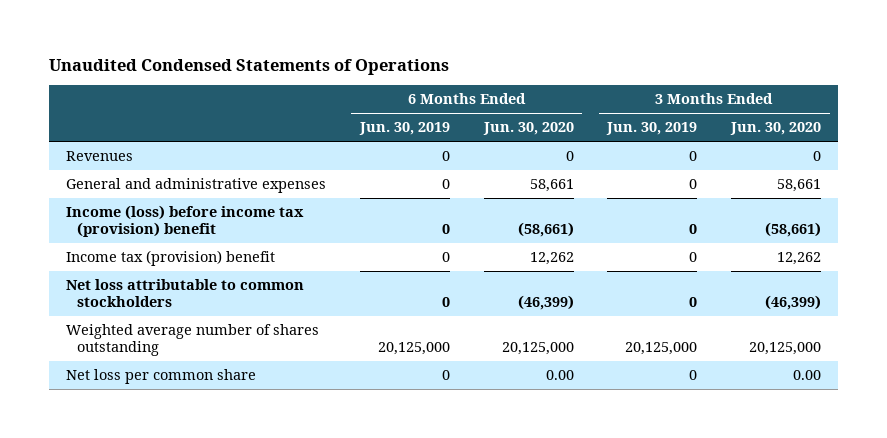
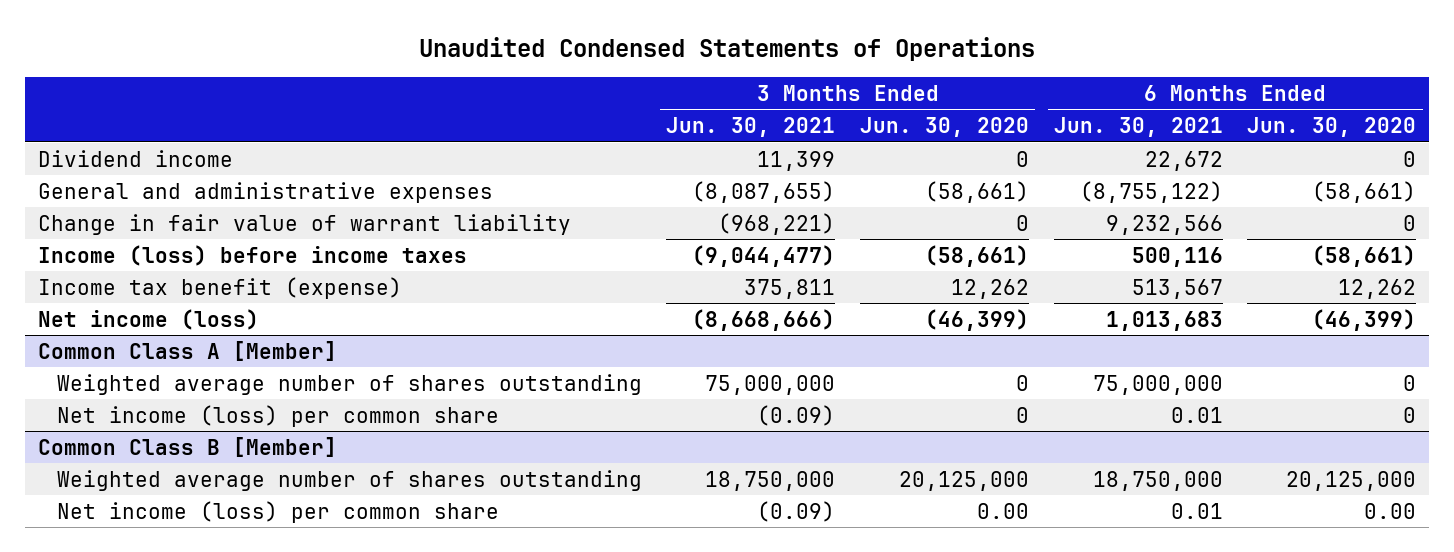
[358,122,450,136] Jun. 30, 2019 -> none
[606,122,698,136] Jun. 30, 2019 -> none
none -> [666,117,836,138] Jun. 30, 2021
none -> [1053,117,1223,138] Jun. 30, 2021
[65,151,133,162] Revenues -> none
none -> [37,149,233,167] Dividend income
[529,179,574,193] 58,661 -> [1312,180,1417,203] (58,661)
[777,179,822,193] 58,661 -> [925,180,1030,203] (58,661)
none -> [37,213,571,235] Change in fair value of warrant liability
[65,205,304,237] Income (loss) before income tax (provision) benefit -> [37,244,467,266] Income (loss) before income taxes
[65,250,275,267] Income tax (provision) benefit -> [37,276,402,299] Income tax benefit (expense)
[65,279,304,307] Net loss attributable to common stockholders -> [37,308,259,330] Net income (loss)
none -> [37,340,337,361] Common Class A [Member]
none -> [56,373,642,395] Weighted average number of shares outstanding
none -> [56,404,499,427] Net income (loss) per common share
none -> [37,436,337,457] Common Class B [Member]
[65,369,256,385] Net loss per common share -> [56,500,499,523] Net income (loss) per common share

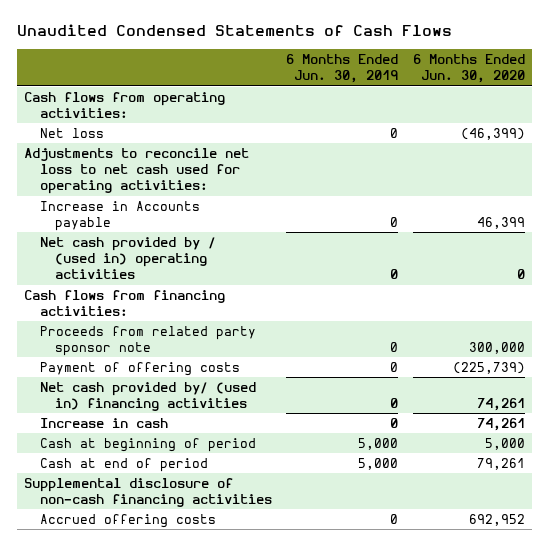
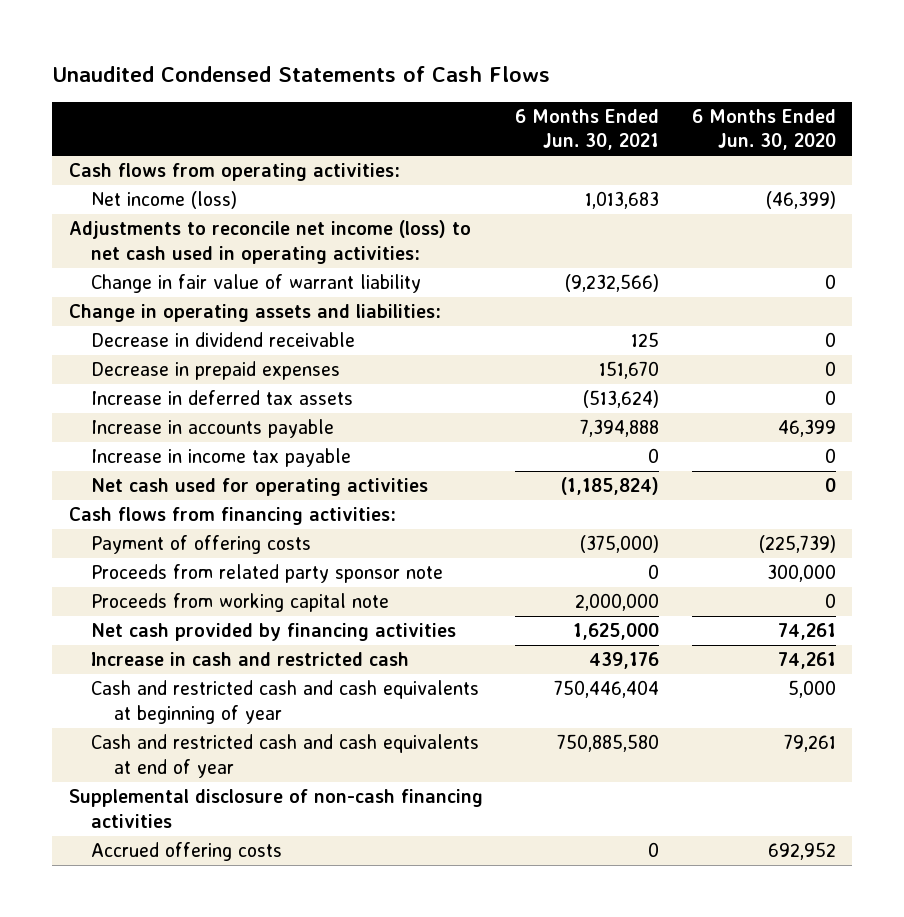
[286,54,399,84] 6 Months Ended Jun. 30, 2019 -> none
none -> [515,109,660,151] 6 Months Ended Jun. 30, 2021
[39,128,104,139] Net loss -> [91,191,238,210] Net income (loss)
none -> [68,220,471,264] Adjustments to reconcile net income (loss) to net cash used in operating activities:
none -> [91,274,422,294] Change in fair value of warrant liability
[23,148,249,195] Adjustments to reconcile net loss to net cash used for operating activities: -> [68,304,441,323] Change in operating assets and liabilities:
none -> [91,332,356,348] Decrease in dividend receivable
none -> [91,361,341,381] Decrease in prepaid expenses
none -> [91,390,354,406] Increase in deferred tax assets
[39,201,200,232] Increase in Accounts payable -> [91,419,335,439] Increase in accounts payable
none -> [91,448,352,468] Increase in income tax payable
[39,237,216,280] Net cash provided by / (used in) operating activities -> [91,478,429,497] Net cash used for operating activities
[39,326,256,357] Proceeds from related party sponsor note -> [91,564,444,584] Proceeds from related party sponsor note
none -> [91,593,390,613] Proceeds from working capital note
[39,382,256,412] Net cash provided by/ (used in) financing activities -> [91,623,457,642] Net cash provided by financing activities
[39,418,168,429] Increase in cash -> [91,652,410,667] Increase in cash and restricted cash
[39,438,256,453] Cash at beginning of period -> [91,680,480,724] Cash and restricted cash and cash equivalents at beginning of year
[39,458,208,473] Cash at end of period -> [91,734,480,778] Cash and restricted cash and cash equivalents at end of year

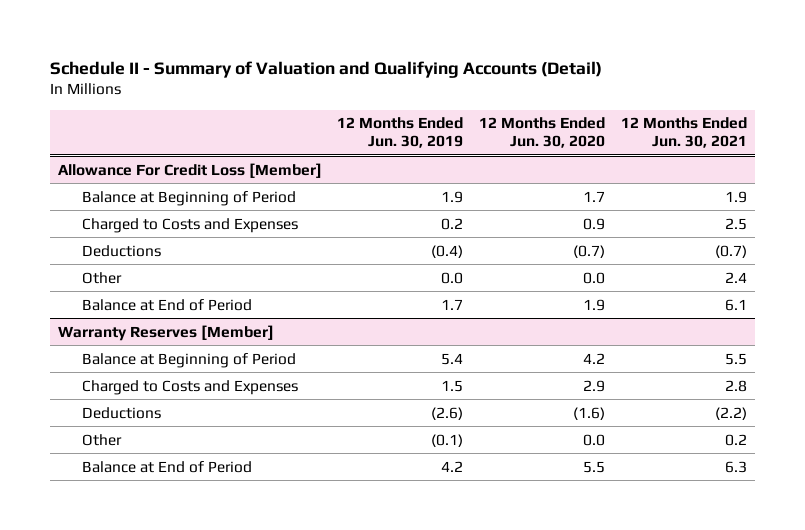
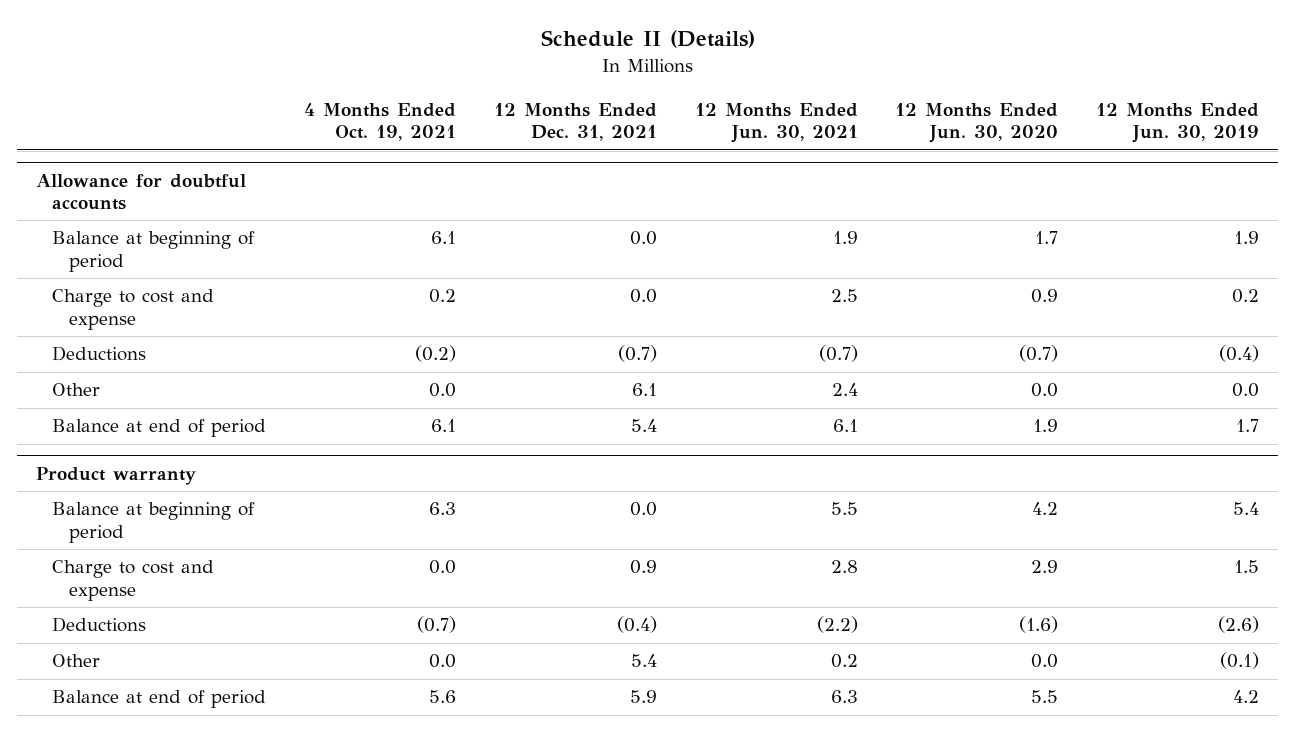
[49,60,602,78] Schedule II - Summary of Valuation and Qualifying Accounts (Detail) -> [540,30,755,49] Schedule II (Details)
none -> [304,102,457,142] 4 Months Ended Oct. 19, 2021
none -> [493,102,657,142] 12 Months Ended Dec. 31, 2021
[57,162,322,178] Allowance For Credit Loss [Member] -> [35,173,246,211] Allowance for doubtful accounts
[81,190,296,206] Balance at Beginning of Period -> [52,231,256,272] Balance at beginning of period
[81,217,298,233] Charged to Costs and Expenses -> [52,289,215,330] Charge to cost and expense
[81,298,252,311] Balance at End of Period -> [52,419,267,438] Balance at end of period
[57,324,274,341] Warranty Reserves [Member] -> [35,466,196,485] Product warranty
[81,352,296,368] Balance at Beginning of Period -> [52,502,256,543] Balance at beginning of period
[81,379,298,395] Charged to Costs and Expenses -> [52,560,215,601] Charge to cost and expense
[81,460,252,473] Balance at End of Period -> [52,690,267,709] Balance at end of period

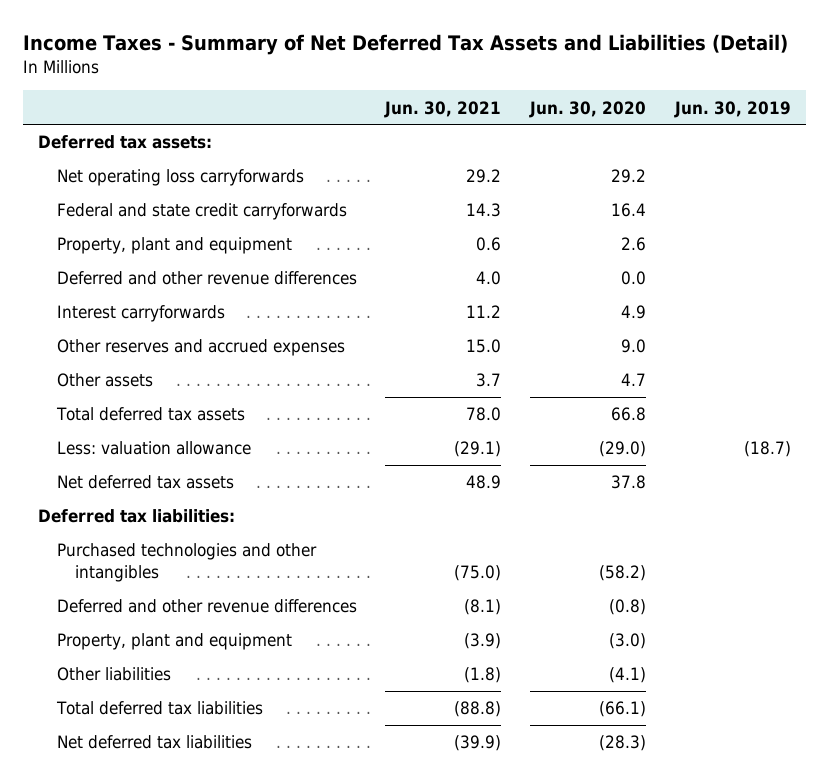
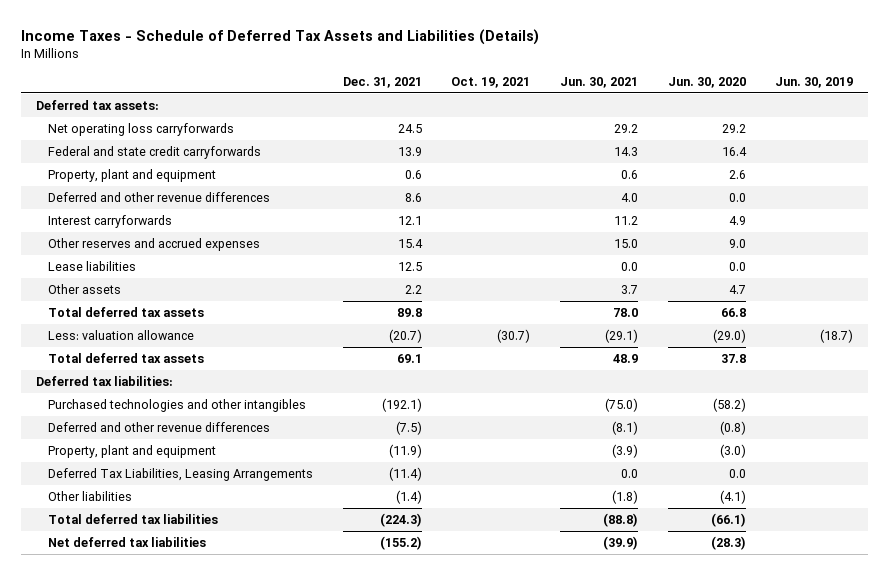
[23,34,789,56] Income Taxes - Summary of Net Deferred Tax Assets and Liabilities (Detail) -> [21,28,540,45] Income Taxes - Schedule of Deferred Tax Assets and Liabilities (Details)
none -> [342,76,422,88] Dec. 31, 2021
none -> [451,76,531,88] Oct. 19, 2021
none -> [48,260,137,271] Lease liabilities
[56,475,234,490] Net deferred tax assets -> [48,352,205,363] Total deferred tax assets
none -> [48,467,314,481] Deferred Tax Liabilities, Leasing Arrangements

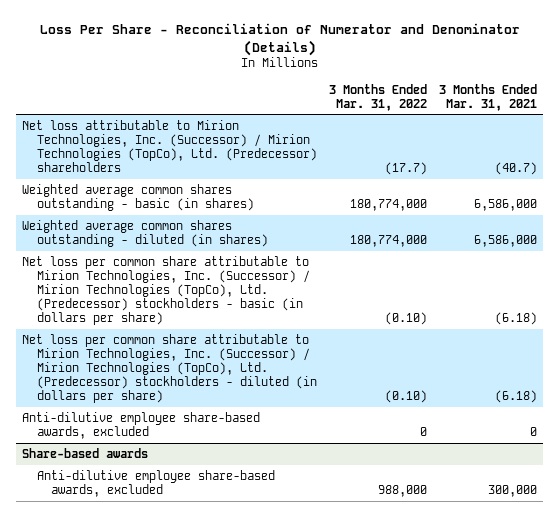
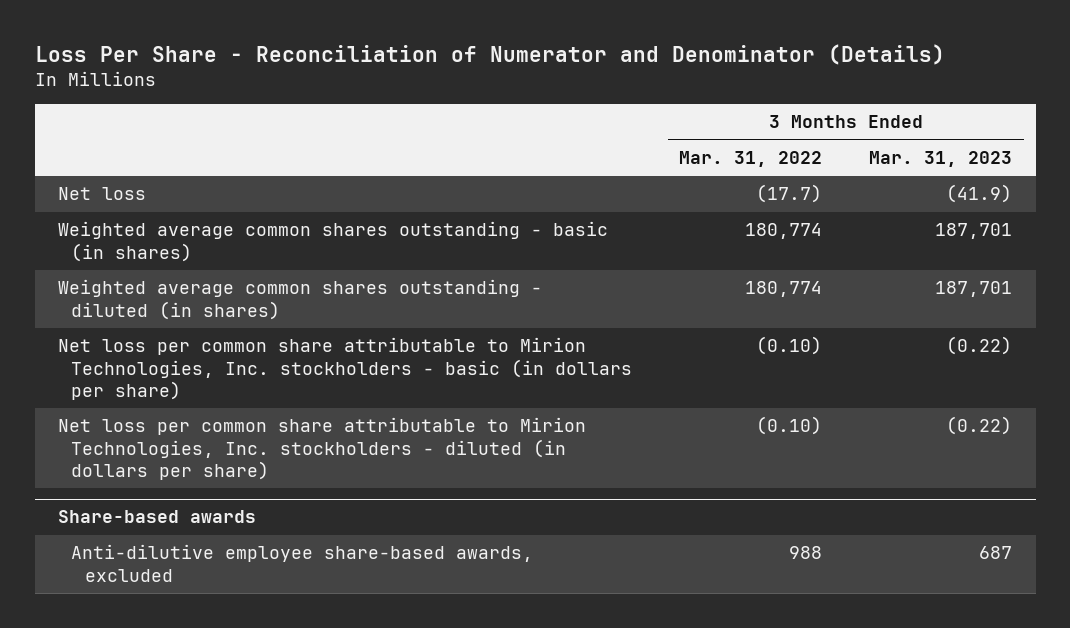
[439,83,538,111] 3 Months Ended Mar. 31, 2021 -> none
none -> [869,150,1013,167] Mar. 31, 2023
[22,411,261,439] Anti-dilutive employee share-based awards, excluded -> none
[22,119,317,172] Net loss attributable to Mirion Technologies, Inc. (Successor) / Mirion Technologies (TopCo), Ltd. (Predecessor) shareholders -> [58,187,147,201] Net loss
[349,198,427,211] 180,774,000 -> [745,223,823,240] 180,774
[349,234,427,247] 180,774,000 -> [745,281,823,298] 180,774
[22,255,310,325] Net loss per common share attributable to Mirion Technologies, Inc. (Successor) / Mirion Technologies (TopCo), Ltd. (Predecessor) stockholders - basic (in dollars per share) -> [58,337,633,400] Net loss per common share attributable to Mirion Technologies, Inc. stockholders - basic (in dollars per share)
[22,333,317,403] Net loss per common share attributable to Mirion Technologies, Inc. (Successor) / Mirion Technologies (TopCo), Ltd. (Predecessor) stockholders - diluted (in dollars per share) -> [58,417,587,480] Net loss per common share attributable to Mirion Technologies, Inc. stockholders - diluted (in dollars per share)
[377,484,427,497] 988,000 -> [789,546,823,560] 988

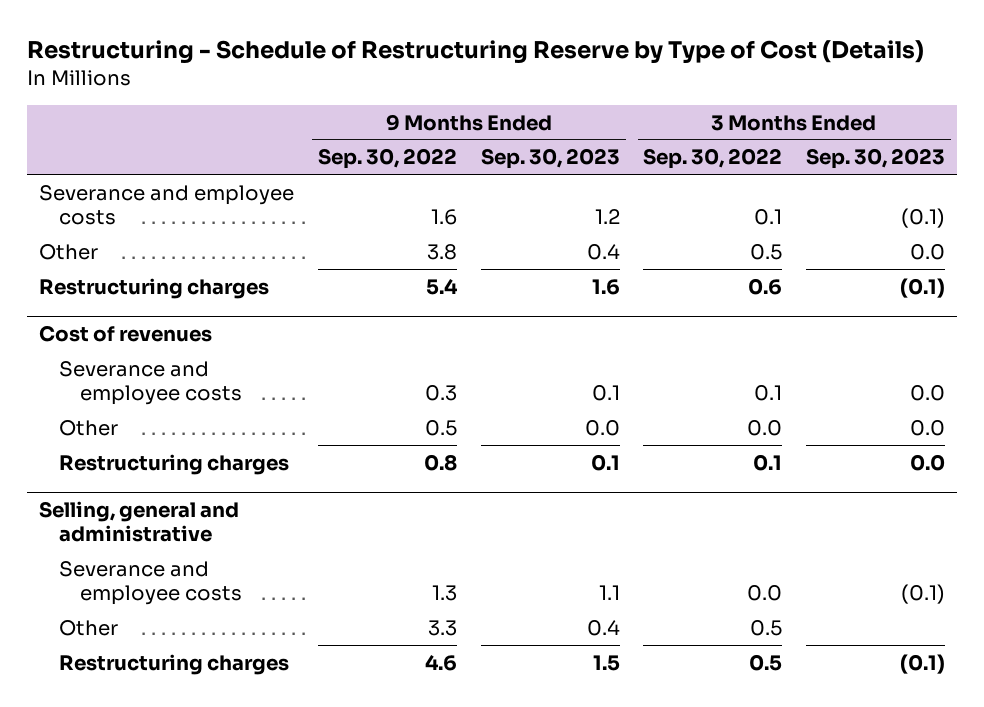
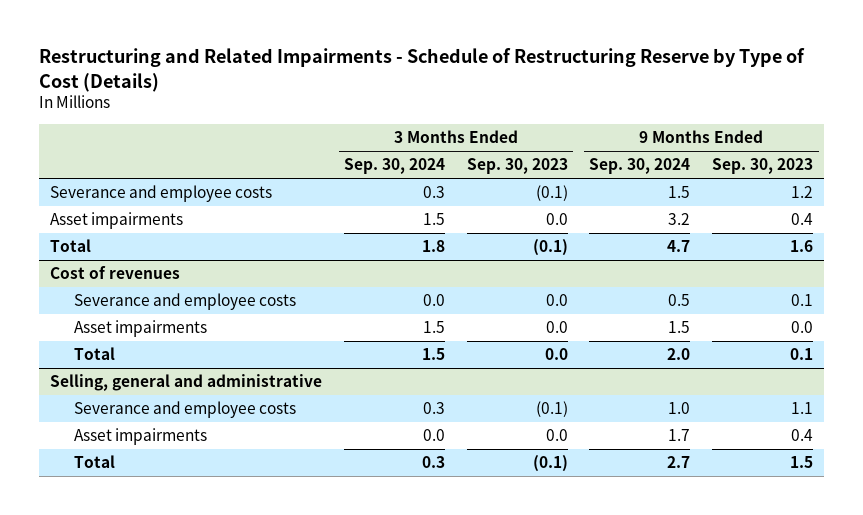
[27,40,925,65] Restructuring - Schedule of Restructuring Reserve by Type of Cost (Details) -> [39,48,806,92] Restructuring and Related Impairments - Schedule of Restructuring Reserve by Type of Cost (Details)
[317,148,457,170] Sep. 30, 2022 -> none
[643,148,783,170] Sep. 30, 2022 -> none
none -> [343,158,445,175] Sep. 30, 2024
none -> [589,158,691,175] Sep. 30, 2024
[39,243,99,260] Other -> none
none -> [50,212,184,230] Asset impairments
[39,277,270,299] Restructuring charges -> [50,239,92,253] Total
[59,419,119,436] Other -> none
none -> [73,320,207,338] Asset impairments
[59,453,290,475] Restructuring charges -> [73,347,115,361] Total
[59,619,119,636] Other -> none
none -> [73,428,207,446] Asset impairments
[59,653,290,675] Restructuring charges -> [73,455,115,469] Total

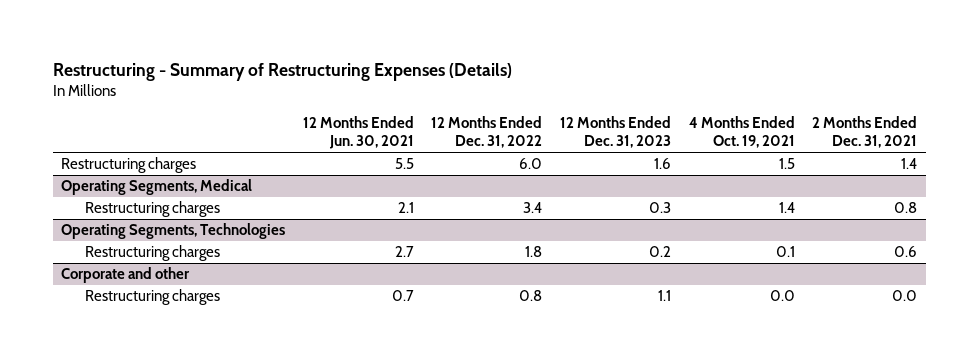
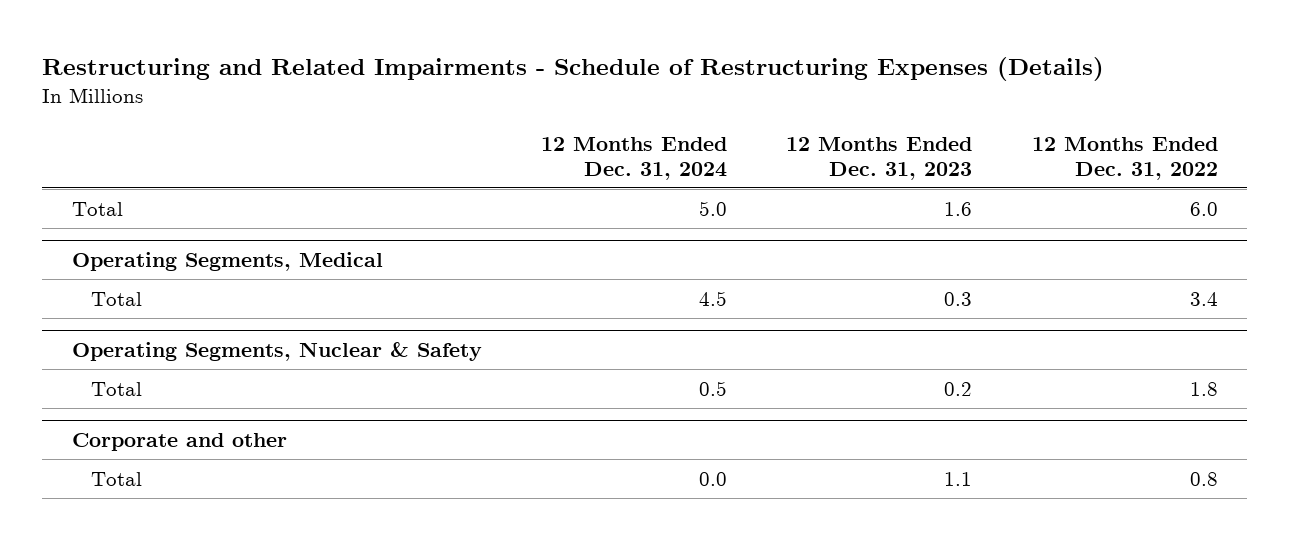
[52,62,512,81] Restructuring - Summary of Restructuring Expenses (Details) -> [42,57,1105,82] Restructuring and Related Impairments - Schedule of Restructuring Expenses (Details)
[302,115,414,150] 12 Months Ended Jun. 30, 2021 -> none
[688,115,795,149] 4 Months Ended Oct. 19, 2021 -> none
[812,115,918,149] 2 Months Ended Dec. 31, 2021 -> none
none -> [541,137,728,180] 12 Months Ended Dec. 31, 2024
[61,157,197,174] Restructuring charges -> [71,201,123,216] Total
[61,223,286,240] Operating Segments, Technologies -> none
[84,201,220,218] Restructuring charges -> [90,291,142,306] Total
none -> [71,342,482,362] Operating Segments, Nuclear & Safety
[84,245,220,262] Restructuring charges -> [90,381,142,396] Total
[84,289,220,306] Restructuring charges -> [90,471,142,486] Total

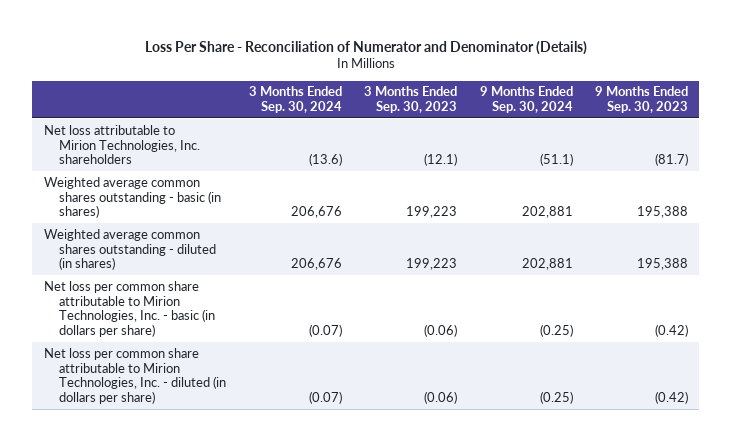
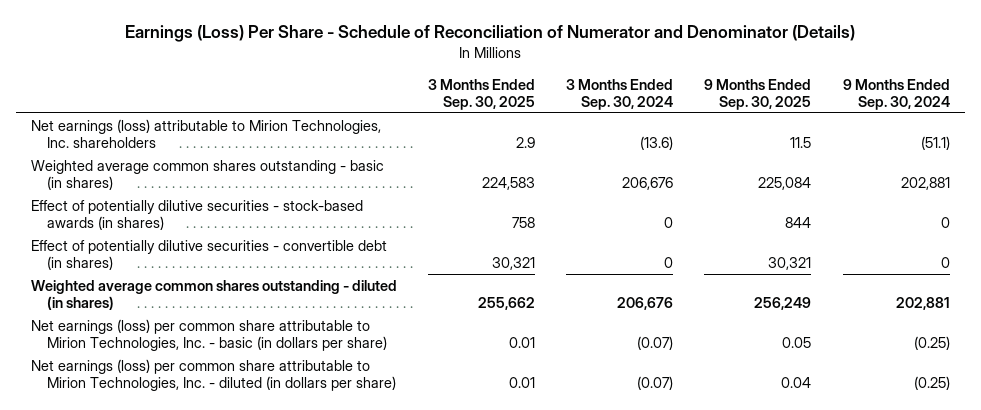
[144,40,587,55] Loss Per Share - Reconciliation of Numerator and Denominator (Details) -> [125,25,856,43] Earnings (Loss) Per Share - Schedule of Reconciliation of Numerator and Denominator (Details)
[364,86,458,114] 3 Months Ended Sep. 30, 2023 -> none
[595,86,689,114] 9 Months Ended Sep. 30, 2023 -> none
none -> [428,78,536,110] 3 Months Ended Sep. 30, 2025
none -> [704,78,812,110] 9 Months Ended Sep. 30, 2025
[43,124,201,165] Net loss attributable to Mirion Technologies, Inc. shareholders -> [31,118,382,149] Net earnings (loss) attributable to Mirion Technologies, Inc. shareholders
none -> [31,199,364,231] Effect of potentially dilutive securities - stock-based awards (in shares)
none -> [31,239,388,271] Effect of potentially dilutive securities - convertible debt (in shares)
[43,280,216,338] Net loss per common share attributable to Mirion Technologies, Inc. - basic (in dollars per share) -> [31,318,388,352] Net earnings (loss) per common share attributable to Mirion Technologies, Inc. - basic (in dollars per share)
[43,347,227,405] Net loss per common share attributable to Mirion Technologies, Inc. - diluted (in dollars per share) -> [31,358,397,392] Net earnings (loss) per common share attributable to Mirion Technologies, Inc. - diluted (in dollars per share)

